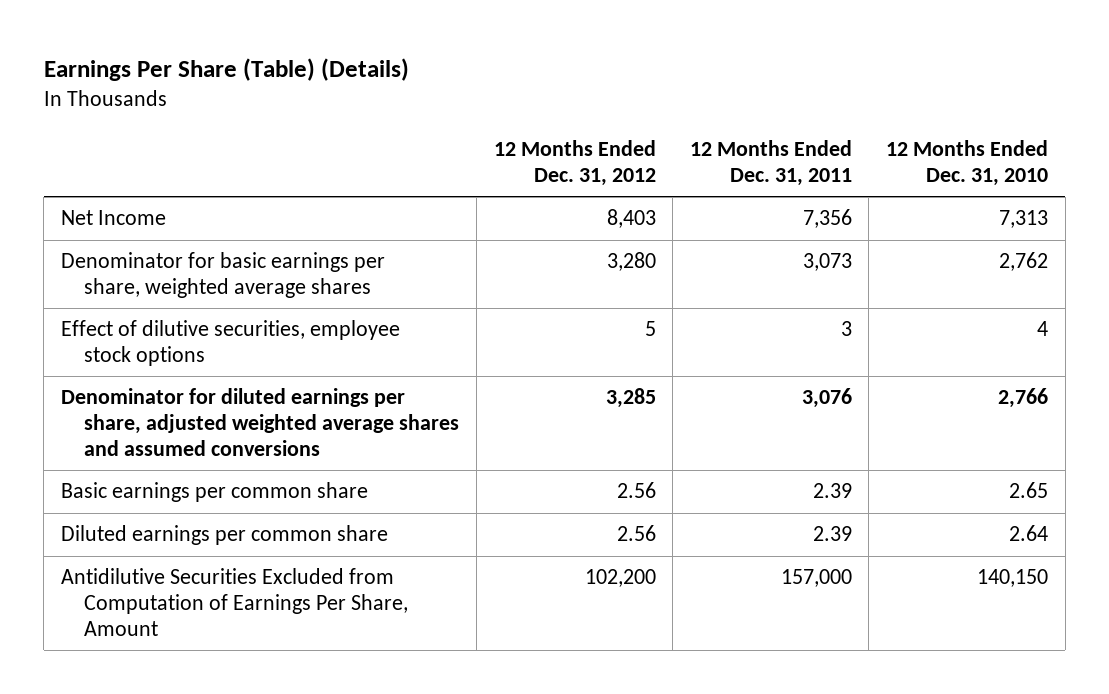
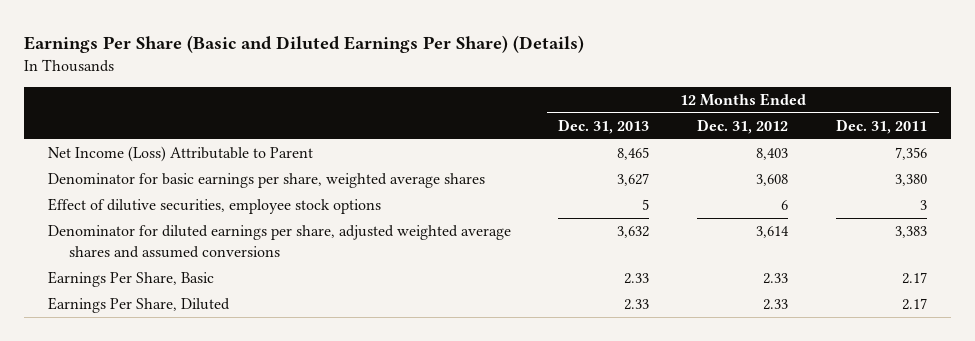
[43,58,409,82] Earnings Per Share (Table) (Details) -> [23,34,584,53] Earnings Per Share (Basic and Diluted Earnings Per Share) (Details)
[885,139,1048,186] 12 Months Ended Dec. 31, 2010 -> none
none -> [558,118,650,134] Dec. 31, 2013
[60,568,409,637] Antidilutive Securities Excluded from Computation of Earnings Per Share, Amount -> none
[60,210,166,226] Net Income -> [47,146,313,163] Net Income (Loss) Attributable to Parent
[606,252,656,272] 3,280 -> [756,174,789,187] 3,608
[802,253,852,272] 3,073 -> [895,174,928,187] 3,380
[644,321,656,337] 5 -> [781,200,789,211] 6
[605,388,656,409] 3,285 -> [756,226,790,239] 3,614
[801,388,852,409] 3,076 -> [895,226,928,239] 3,383
[60,482,368,503] Basic earnings per common share -> [47,271,214,288] Earnings Per Share, Basic
[616,482,656,499] 2.56 -> [763,273,789,285] 2.33
[812,483,852,499] 2.39 -> [902,272,928,285] 2.17
[60,525,388,546] Diluted earnings per common share -> [47,297,230,314] Earnings Per Share, Diluted
[616,525,656,542] 2.56 -> [763,299,789,311] 2.33
[812,526,852,542] 2.39 -> [902,298,928,311] 2.17

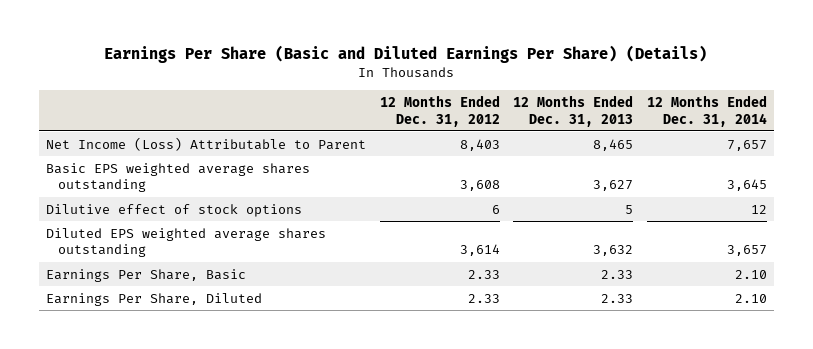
[836,118,928,134] Dec. 31, 2011 -> none
none -> [647,94,768,127] 12 Months Ended Dec. 31, 2014
[47,173,485,189] Denominator for basic earnings per share, weighted average shares -> [45,162,310,193] Basic EPS weighted average shares outstanding
[47,198,381,215] Effect of dilutive securities, employee stock options -> [45,203,302,217] Dilutive effect of stock options
[47,225,511,259] Denominator for diluted earnings per share, adjusted weighted average shares and assumed conversions -> [45,227,326,258] Diluted EPS weighted average shares outstanding

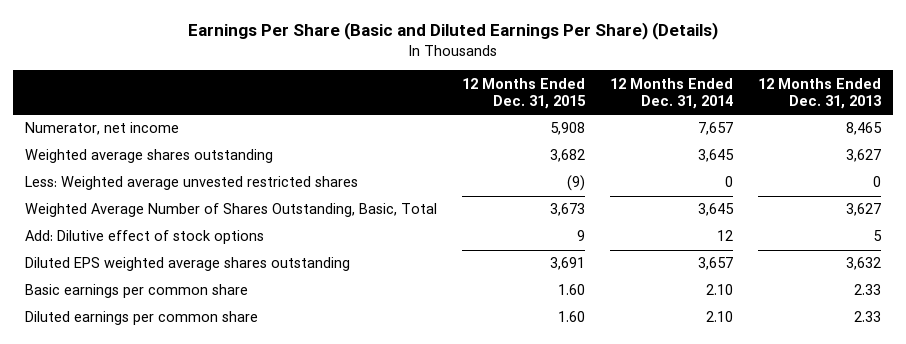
[379,94,500,127] 12 Months Ended Dec. 31, 2012 -> none
none -> [462,77,587,110] 12 Months Ended Dec. 31, 2015
[45,136,366,151] Net Income (Loss) Attributable to Parent -> [25,122,180,136] Numerator, net income
none -> [25,149,274,164] Weighted average shares outstanding
none -> [25,176,359,191] Less: Weighted average unvested restricted shares
[45,162,310,193] Basic EPS weighted average shares outstanding -> [25,203,438,218] Weighted Average Number of Shares Outstanding, Basic, Total
[45,203,302,217] Dilutive effect of stock options -> [25,230,265,245] Add: Dilutive effect of stock options
[45,268,246,282] Earnings Per Share, Basic -> [25,284,249,299] Basic earnings per common share
[45,292,262,306] Earnings Per Share, Diluted -> [25,311,259,326] Diluted earnings per common share

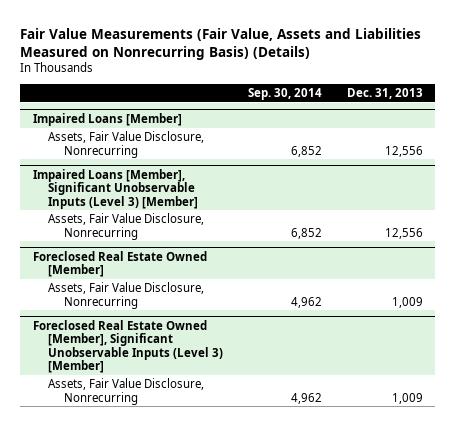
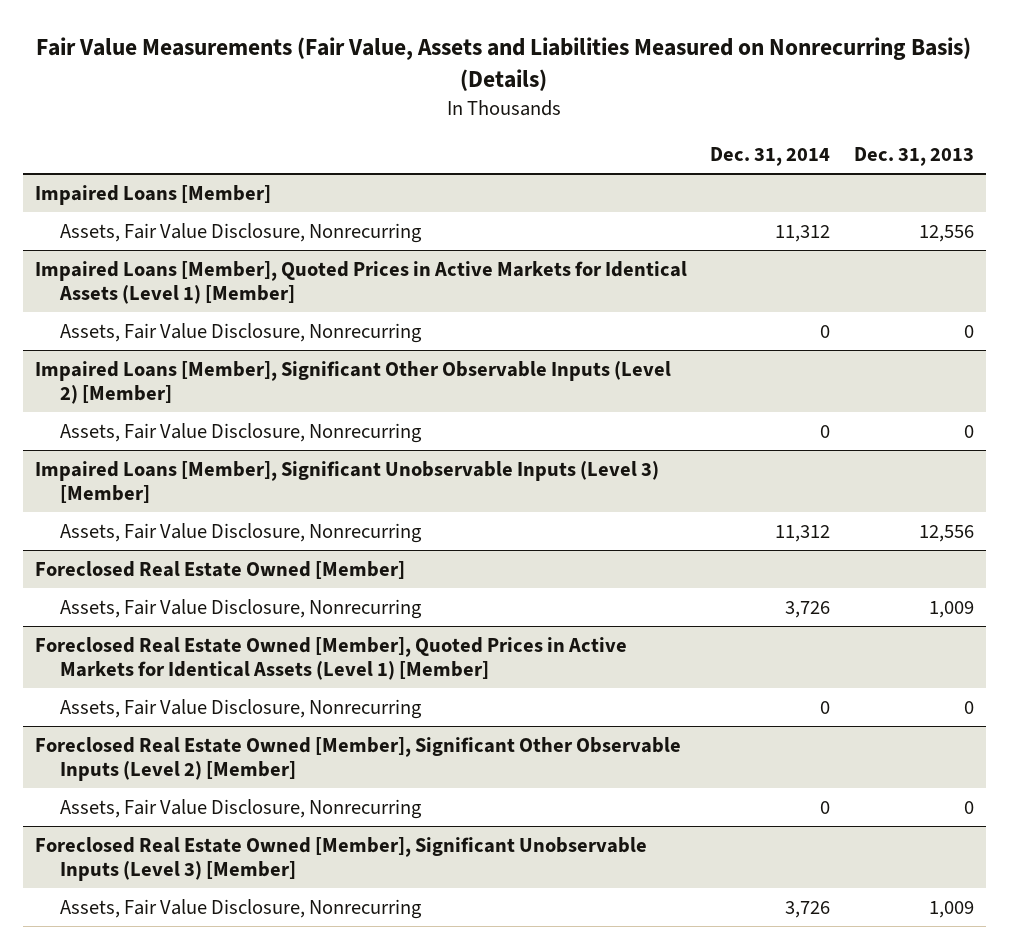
[248,88,323,101] Sep. 30, 2014 -> none
none -> [710,146,831,166] Dec. 31, 2014
none -> [34,260,687,304] Impaired Loans [Member], Quoted Prices in Active Markets for Identical Assets (Level 1) [Member]
none -> [60,322,423,343] Assets, Fair Value Disclosure, Nonrecurring
none -> [34,360,671,404] Impaired Loans [Member], Significant Other Observable Inputs (Level 2) [Member]
none -> [60,422,423,443] Assets, Fair Value Disclosure, Nonrecurring
none -> [34,636,627,680] Foreclosed Real Estate Owned [Member], Quoted Prices in Active Markets for Identical Assets (Level 1) [Member]
none -> [60,698,423,719] Assets, Fair Value Disclosure, Nonrecurring
none -> [34,736,681,781] Foreclosed Real Estate Owned [Member], Significant Other Observable Inputs (Level 2) [Member]
none -> [60,798,423,819] Assets, Fair Value Disclosure, Nonrecurring

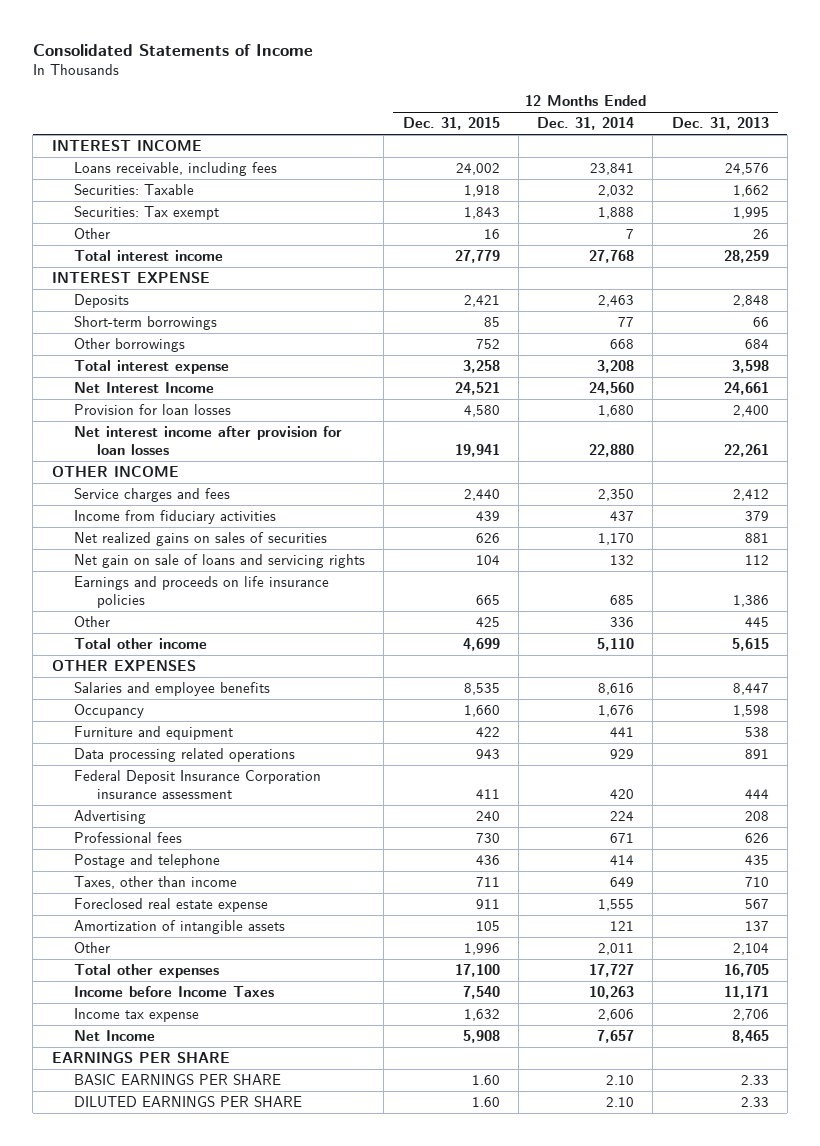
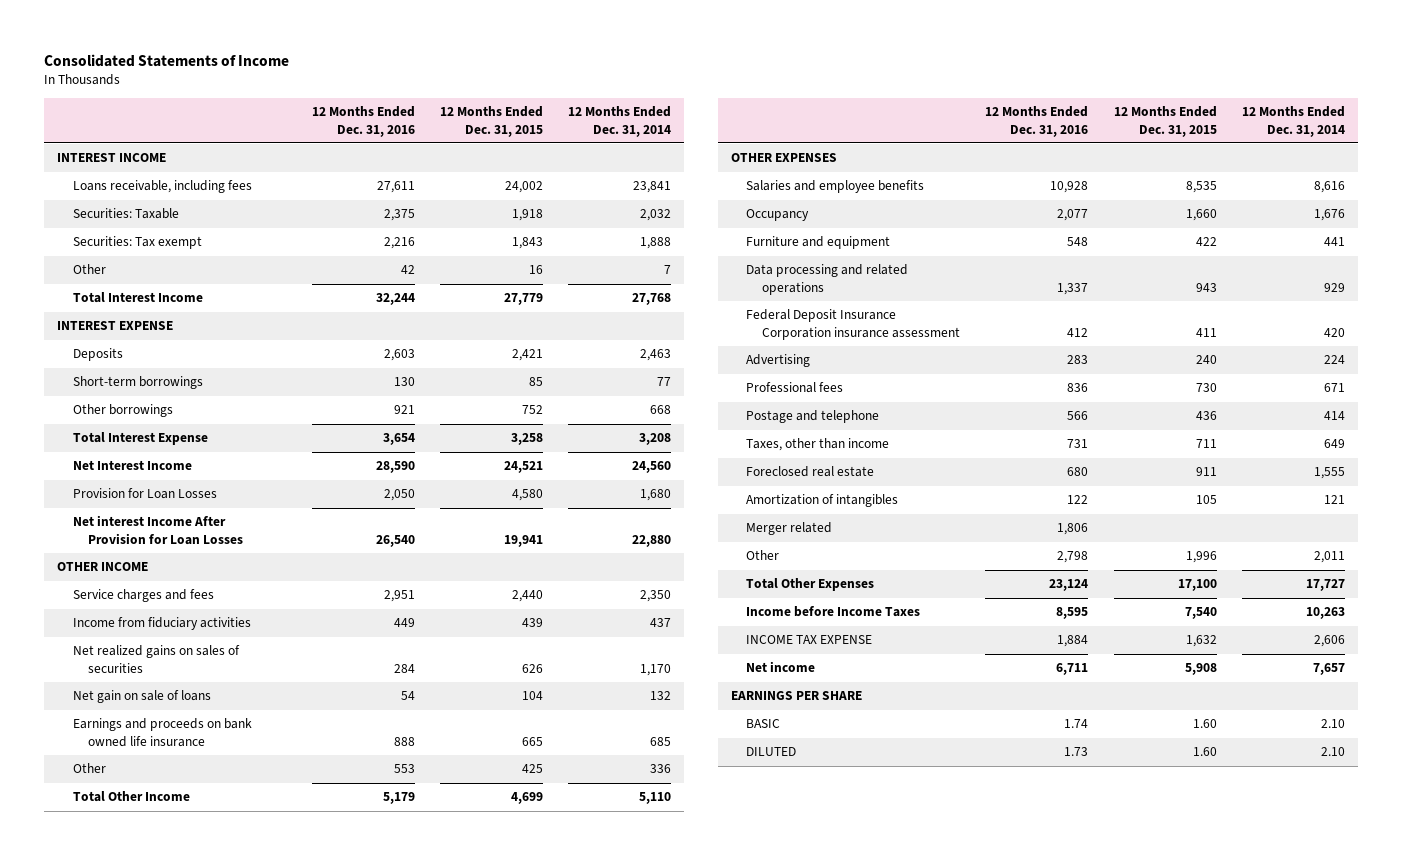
[671,117,769,131] Dec. 31, 2013 -> none
none -> [311,105,415,137] 12 Months Ended Dec. 31, 2016
[74,250,224,262] Total interest income -> [72,292,203,304] Total Interest Income
[74,360,230,375] Total interest expense -> [72,432,208,446] Total Interest Expense
[74,404,232,416] Provision for loan losses -> [72,488,217,500] Provision for Loan Losses
[74,426,343,455] Net interest income after provision for loan losses -> [72,515,244,545] Net interest Income After Provision for Loan Losses
[74,554,366,569] Net gain on sale of loans and servicing rights -> [72,690,211,704] Net gain on sale of loans
[74,576,330,608] Earnings and proceeds on life insurance policies -> [72,718,252,747] Earnings and proceeds on bank owned life insurance
[74,638,208,650] Total other income -> [72,791,190,803] Total Other Income
[74,748,296,763] Data processing related operations -> [746,264,909,295] Data processing and related operations
[74,898,269,913] Foreclosed real estate expense -> [746,466,875,478] Foreclosed real estate
[74,920,286,935] Amortization of intangible assets -> [746,494,899,508] Amortization of intangibles
none -> [746,522,833,536] Merger related
[74,964,220,979] Total other expenses -> [746,578,875,592] Total Other Expenses
[74,1008,200,1023] Income tax expense -> [746,635,873,645] INCOME TAX EXPENSE
[74,1030,156,1042] Net Income -> [746,661,816,673] Net income
[74,1074,282,1086] BASIC EARNINGS PER SHARE -> [746,719,781,729] BASIC
[74,1096,303,1108] DILUTED EARNINGS PER SHARE -> [746,747,797,757] DILUTED

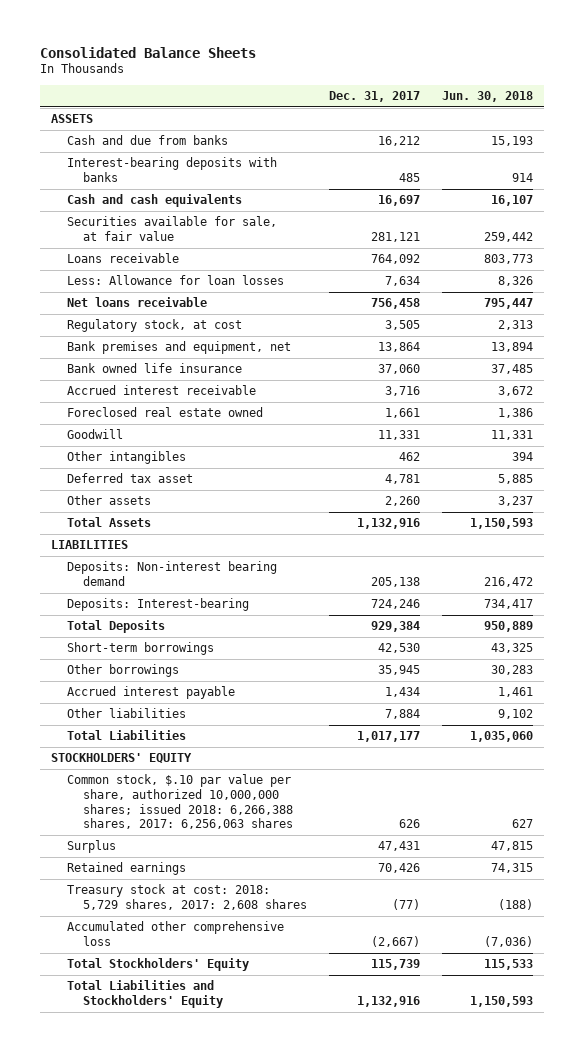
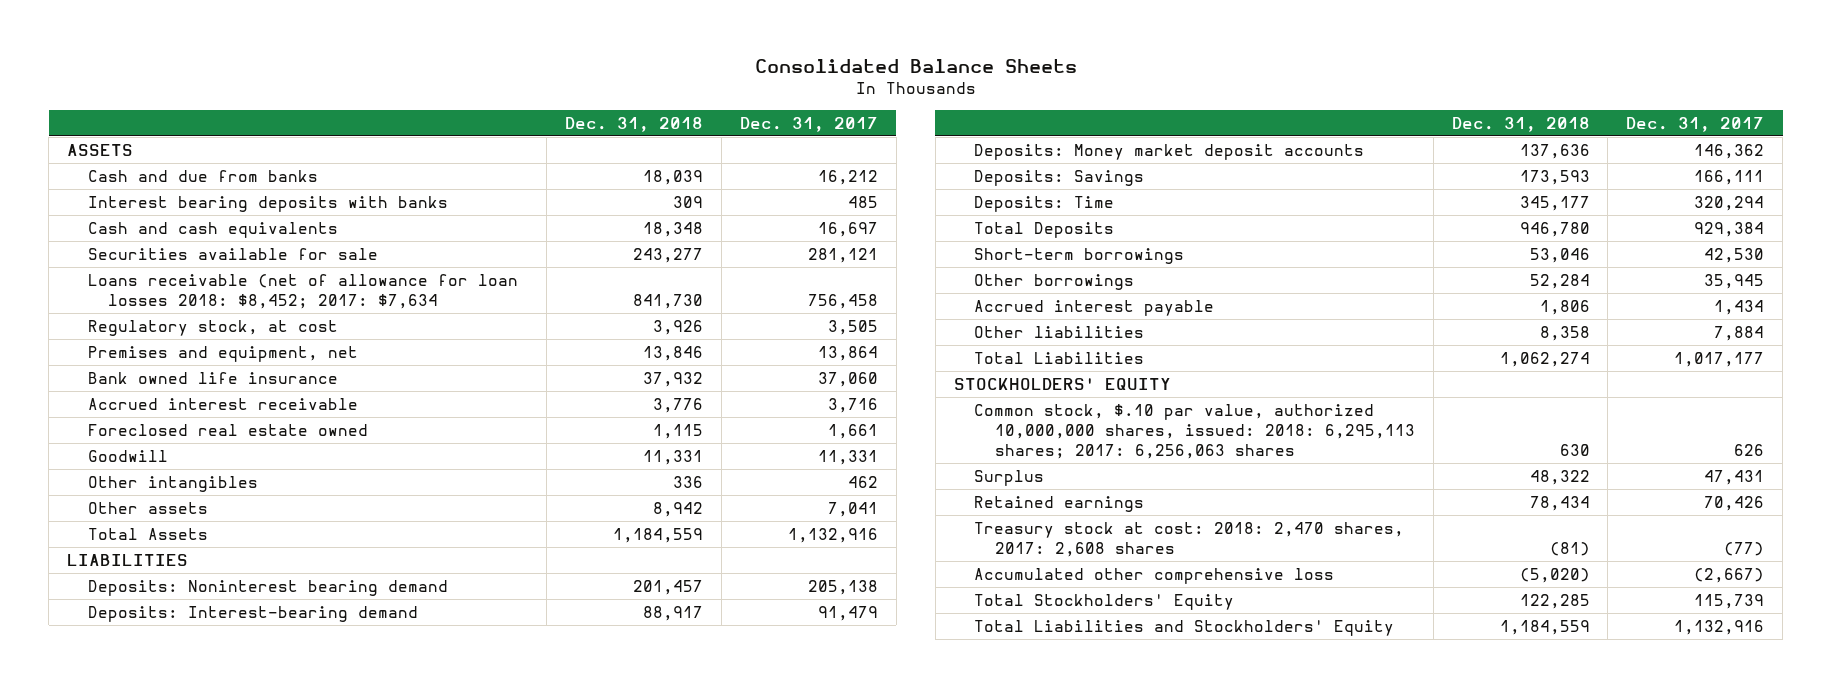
[442,91,534,103] Jun. 30, 2018 -> none
none -> [564,116,703,132] Dec. 31, 2018
[66,157,277,182] Interest-bearing deposits with banks -> [87,195,448,212] Interest bearing deposits with banks
[66,253,179,264] Loans receivable -> none
[66,275,284,286] Less: Allowance for loan losses -> none
[66,216,277,241] Securities available for sale, at fair value -> [87,247,378,260] Securities available for sale
[66,297,207,308] Net loans receivable -> [87,273,518,309] Loans receivable (net of allowance for loan losses 2018: $8,452; 2017: $7,634
[66,341,291,355] Bank premises and equipment, net -> [87,345,358,362] Premises and equipment, net
[66,473,193,484] Deferred tax asset -> none
[385,496,421,507] 2,260 -> [827,501,878,517] 7,041
[66,561,277,586] Deposits: Non-interest bearing demand -> [87,579,448,596] Deposits: Noninterest bearing demand
[66,598,249,612] Deposits: Interest-bearing -> [87,605,418,622] Deposits: Interest-bearing demand
[371,599,421,610] 724,246 -> [817,605,878,621] 91,479
none -> [974,143,1365,160] Deposits: Money market deposit accounts
none -> [974,169,1145,186] Deposits: Savings
none -> [974,195,1115,212] Deposits: Time
[66,774,294,830] Common stock, $.10 par value per share, authorized 10,000,000 shares; issued 2018: 6,266,388 shares, 2017: 6,256,063 shares -> [974,403,1415,459] Common stock, $.10 par value, authorized 10,000,000 shares, issued: 2018: 6,295,113 shares; 2017: 6,256,063 shares
[66,884,308,910] Treasury stock at cost: 2018: 5,729 shares, 2017: 2,608 shares -> [974,521,1405,557] Treasury stock at cost: 2018: 2,470 shares, 2017: 2,608 shares

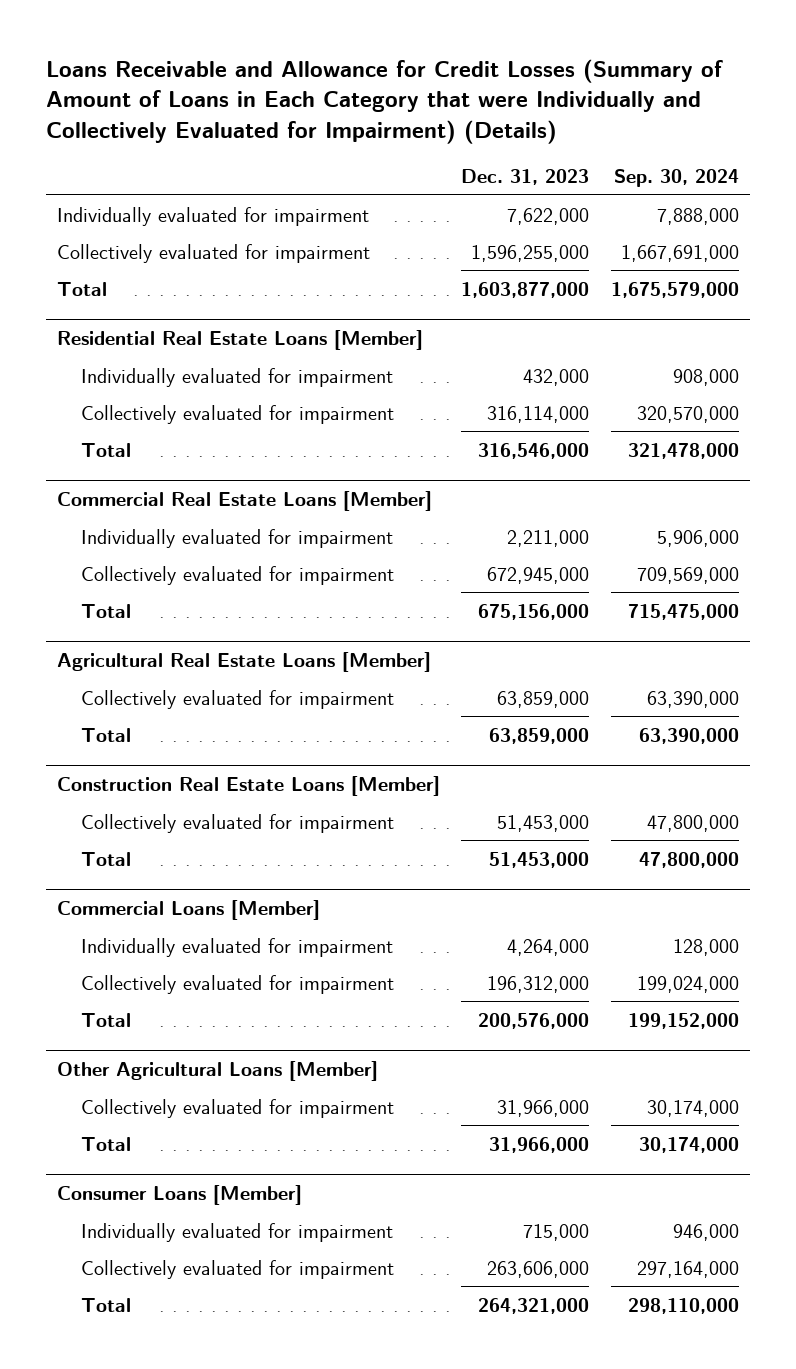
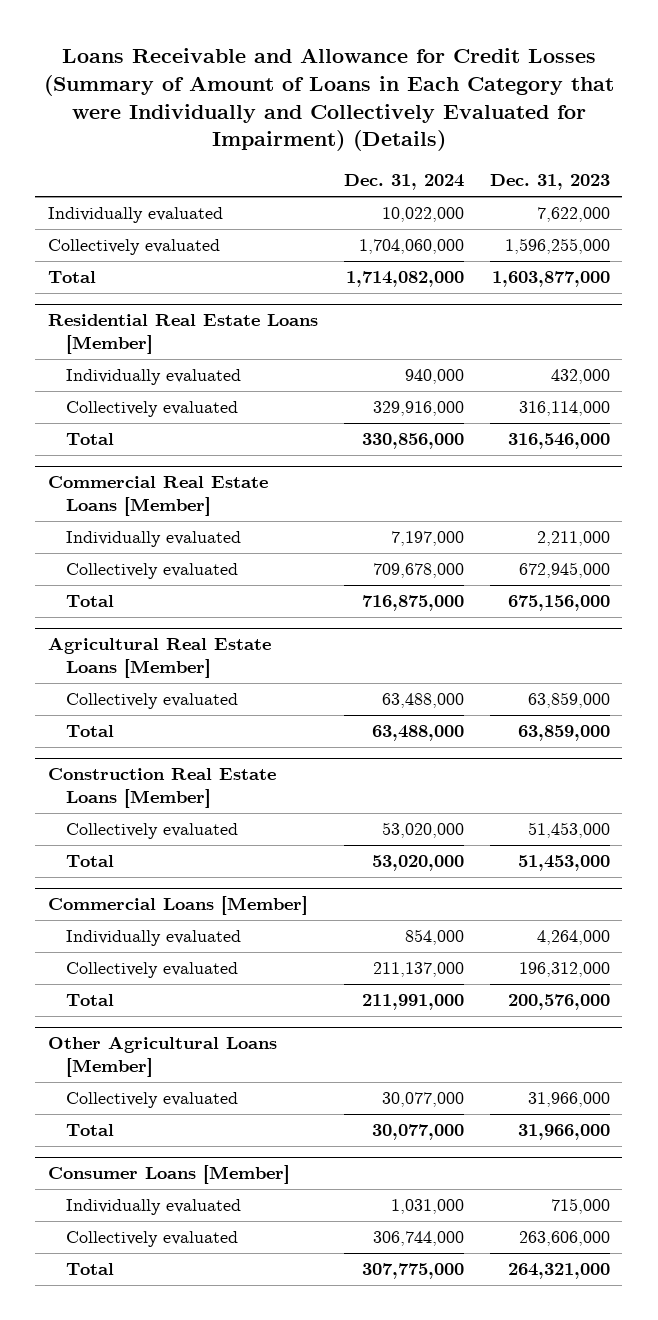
[613,169,739,188] Sep. 30, 2024 -> none
none -> [343,174,464,191] Dec. 31, 2024
[56,206,369,226] Individually evaluated for impairment -> [48,207,224,224] Individually evaluated
[56,243,370,263] Collectively evaluated for impairment -> [48,239,221,256] Collectively evaluated
[80,367,393,387] Individually evaluated for impairment -> [65,369,241,386] Individually evaluated
[80,404,394,424] Collectively evaluated for impairment -> [65,401,238,418] Collectively evaluated
[80,528,393,548] Individually evaluated for impairment -> [65,531,241,548] Individually evaluated
[80,565,394,585] Collectively evaluated for impairment -> [65,563,238,580] Collectively evaluated
[80,689,394,709] Collectively evaluated for impairment -> [65,693,238,710] Collectively evaluated
[80,813,394,833] Collectively evaluated for impairment -> [65,823,238,840] Collectively evaluated
[80,937,393,957] Individually evaluated for impairment -> [65,930,241,947] Individually evaluated
[80,974,394,994] Collectively evaluated for impairment -> [65,962,238,979] Collectively evaluated
[80,1098,394,1118] Collectively evaluated for impairment -> [65,1092,238,1109] Collectively evaluated
[80,1222,393,1242] Individually evaluated for impairment -> [65,1199,241,1216] Individually evaluated
[80,1259,394,1279] Collectively evaluated for impairment -> [65,1231,238,1248] Collectively evaluated

